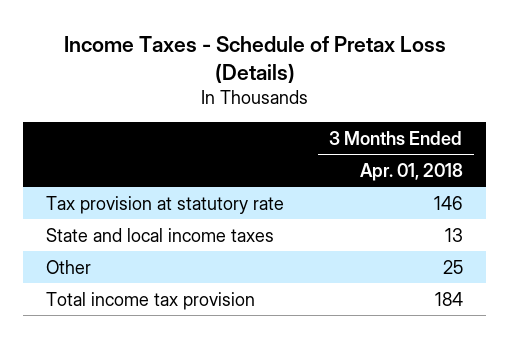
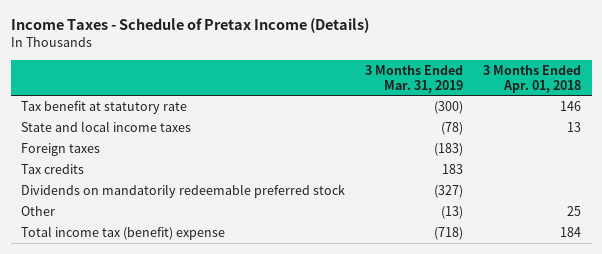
[63,35,446,83] Income Taxes - Schedule of Pretax Loss (Details) -> [10,18,369,34] Income Taxes - Schedule of Pretax Income (Details)
none -> [365,64,464,93] 3 Months Ended Mar. 31, 2019
[46,195,285,214] Tax provision at statutory rate -> [20,100,187,114] Tax benefit at statutory rate
none -> [20,142,100,156] Foreign taxes
none -> [20,163,84,174] Tax credits
none -> [20,183,345,198] Dividends on mandatorily redeemable preferred stock
[46,291,256,310] Total income tax provision -> [20,225,225,240] Total income tax (benefit) expense

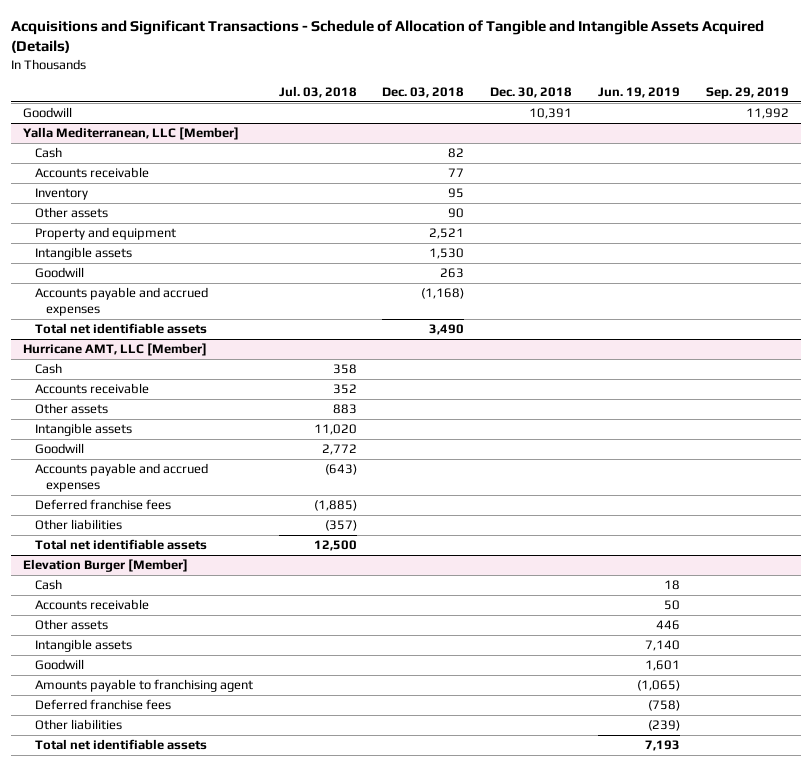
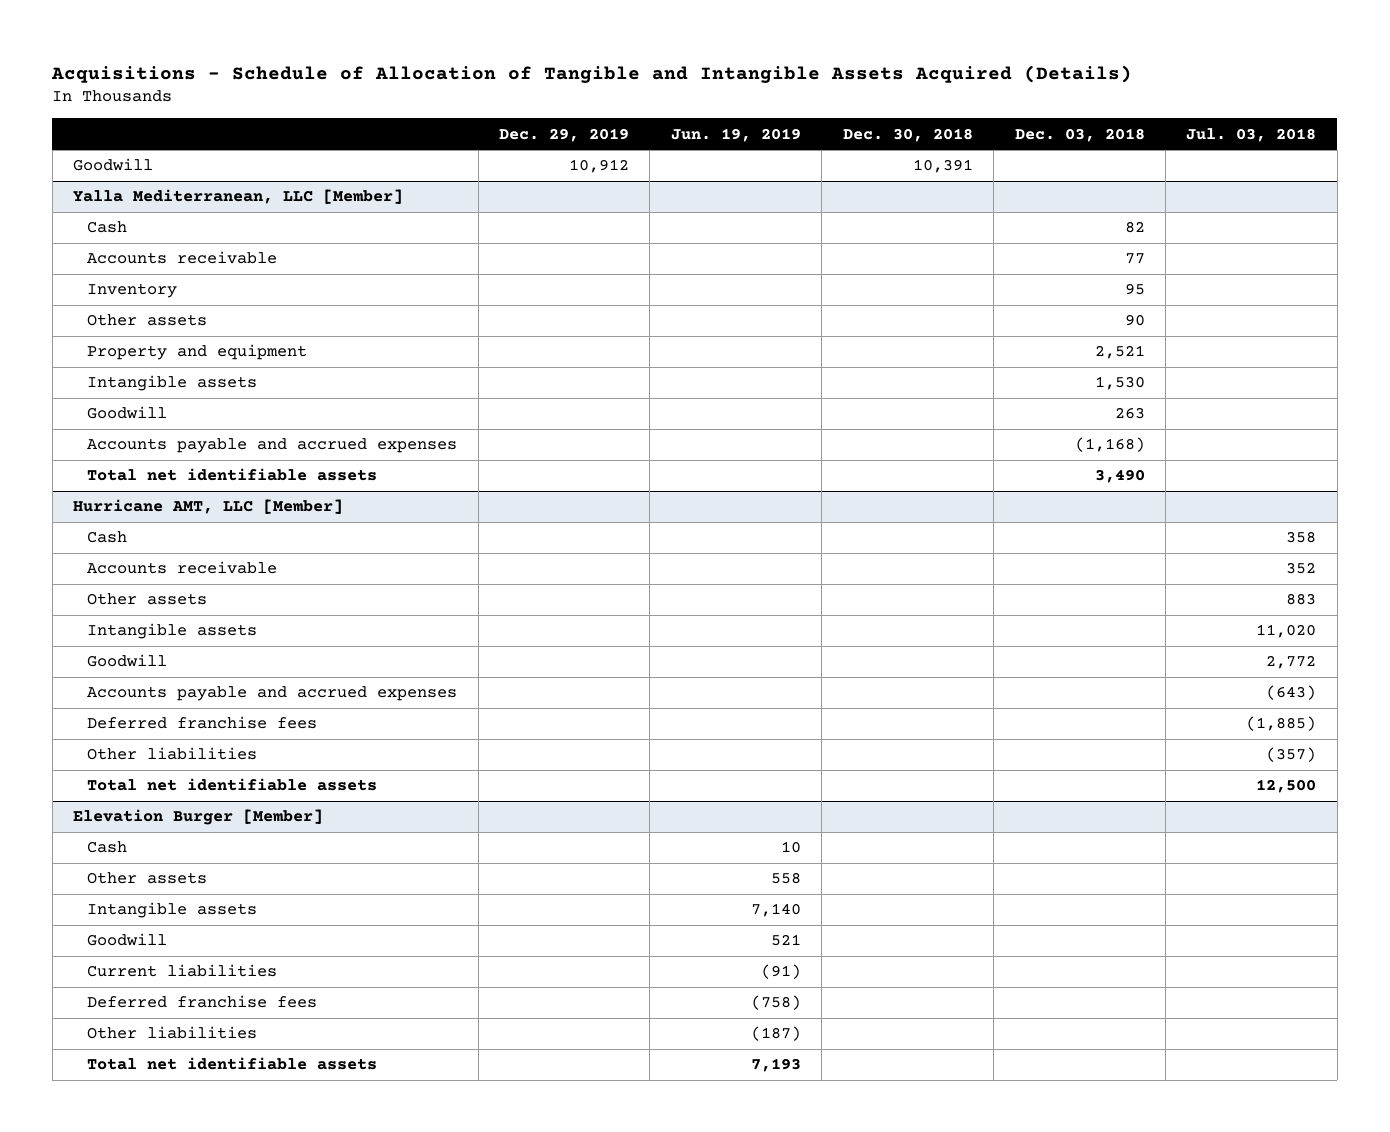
[10,19,764,53] Acquisitions and Significant Transactions - Schedule of Allocation of Tangible and Intangible Assets Acquired (Details) -> [51,64,1133,83] Acquisitions - Schedule of Allocation of Tangible and Intangible Assets Acquired (Details)
[705,86,789,99] Sep. 29, 2019 -> none
none -> [498,127,629,142] Dec. 29, 2019
[34,599,149,611] Accounts receivable -> none
[663,580,680,591] 18 -> [780,841,801,854] 10
[655,620,680,631] 446 -> [770,872,801,885] 558
[34,679,253,693] Amounts payable to franchising agent -> none
[644,660,680,672] 1,601 -> [770,934,801,947] 521
none -> [87,964,278,978] Current liabilities
[647,720,680,732] (239) -> [750,1026,801,1042] (187)

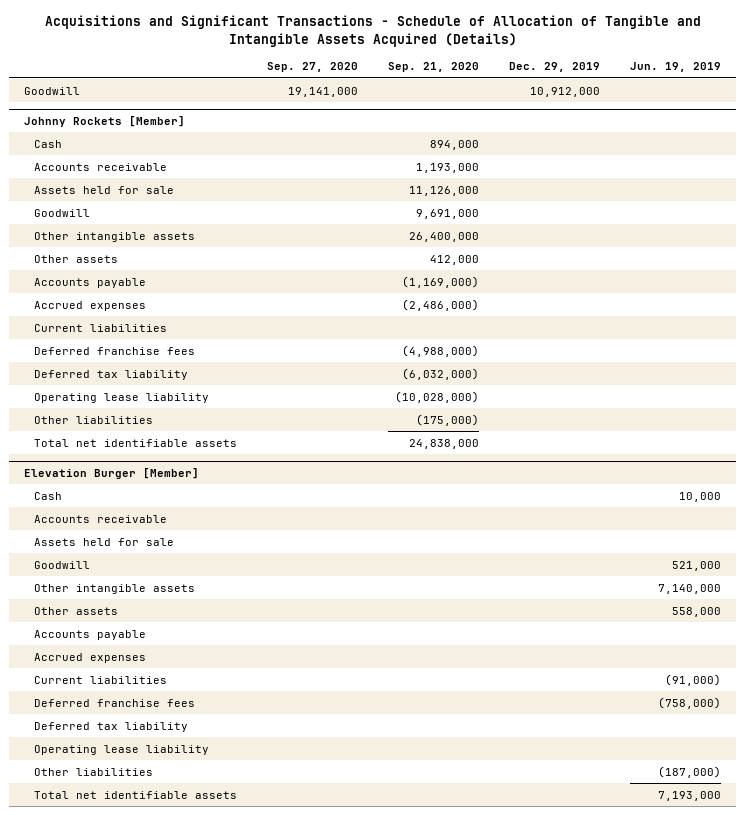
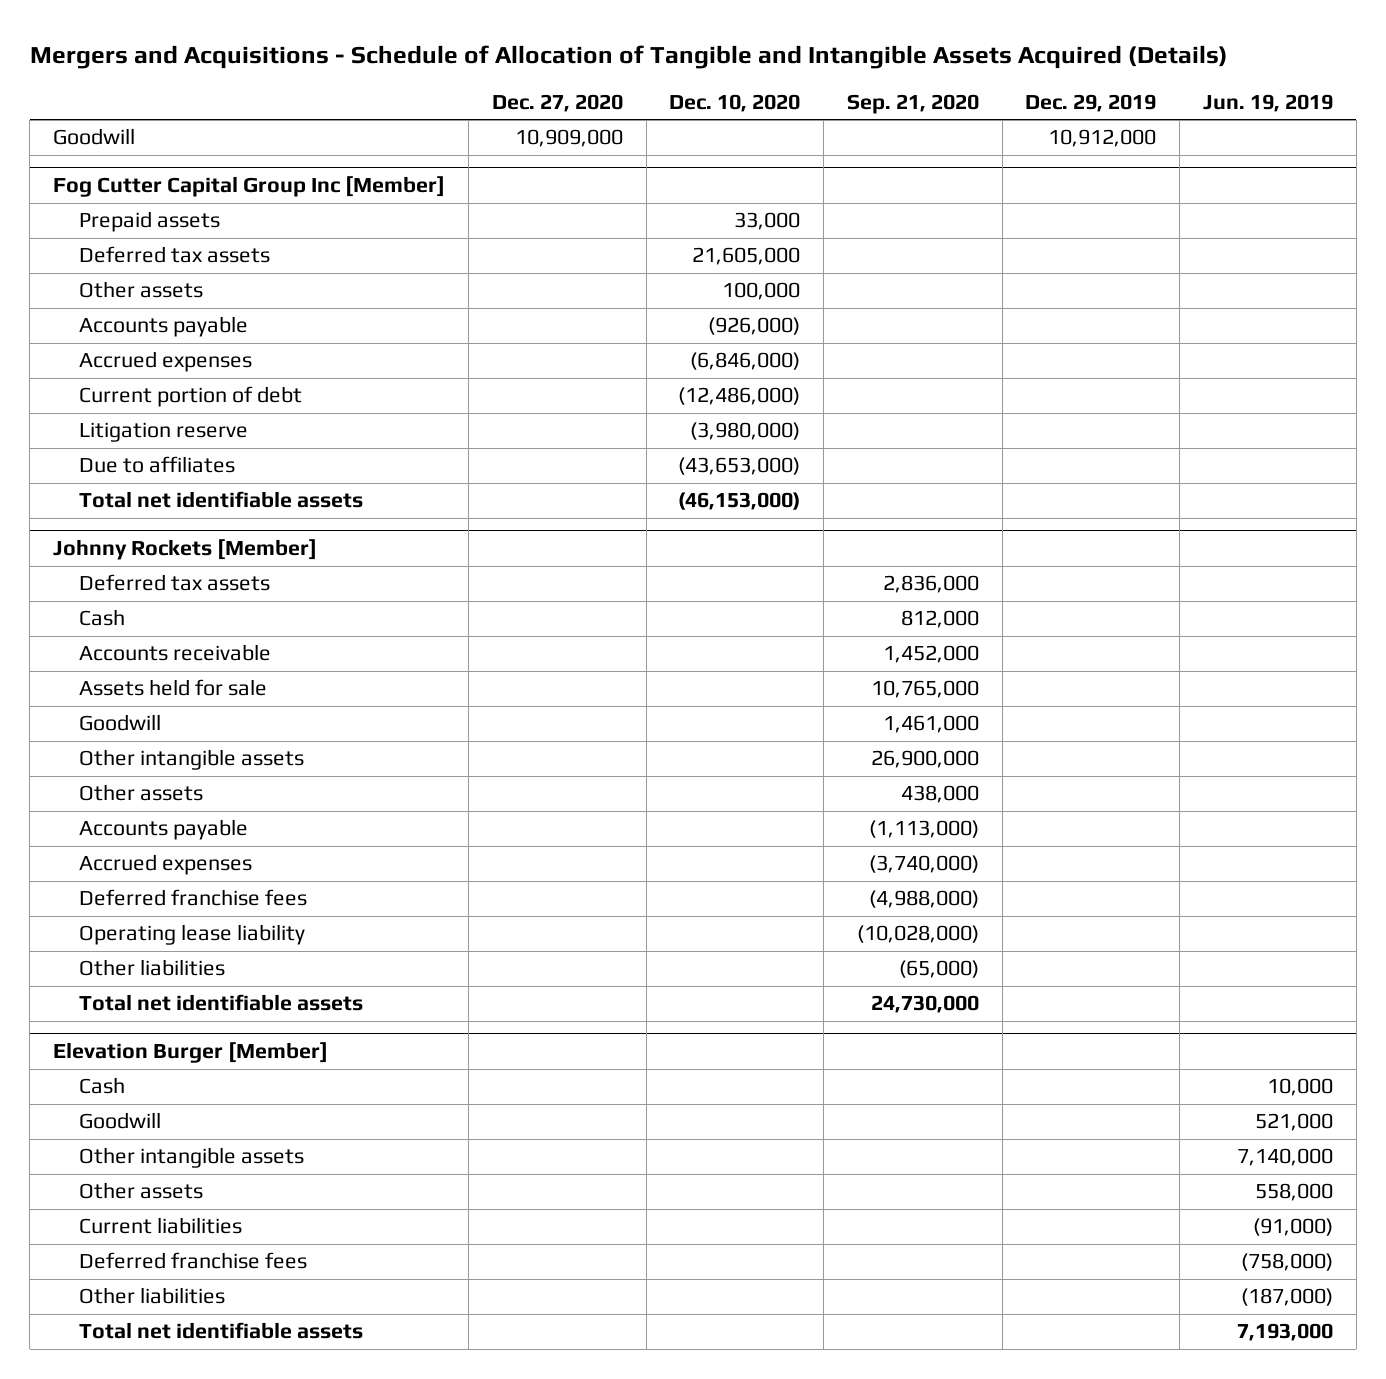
[44,15,701,47] Acquisitions and Significant Transactions - Schedule of Allocation of Tangible and Intangible Assets Acquired (Details) -> [29,45,1228,70] Mergers and Acquisitions - Schedule of Allocation of Tangible and Intangible Assets Acquired (Details)
[266,62,358,73] Sep. 27, 2020 -> none
none -> [491,94,623,113] Dec. 27, 2020
none -> [669,94,801,113] Dec. 10, 2020
none -> [53,176,446,198] Fog Cutter Capital Group Inc [Member]
none -> [79,211,221,233] Prepaid assets
none -> [79,246,271,264] Deferred tax assets
none -> [79,281,204,299] Other assets
none -> [79,316,249,338] Accounts payable
none -> [79,351,253,373] Accrued expenses
none -> [79,386,303,408] Current portion of debt
none -> [79,422,249,443] Litigation reserve
none -> [79,456,236,474] Due to affiliates
none -> [79,491,364,509] Total net identifiable assets
[33,323,167,332] Current liabilities -> none
none -> [79,574,271,592] Deferred tax assets
[430,139,480,150] 894,000 -> [900,610,979,629] 812,000
[416,162,480,173] 1,193,000 -> [882,645,979,664] 1,452,000
[409,185,480,196] 11,126,000 -> [870,680,979,699] 10,765,000
[416,208,480,219] 9,691,000 -> [882,715,979,734] 1,461,000
[409,231,480,242] 26,400,000 -> [870,750,979,769] 26,900,000
[430,254,480,265] 412,000 -> [900,785,979,804] 438,000
[402,275,480,288] (1,169,000) -> [868,820,979,839] (1,113,000)
[402,298,480,311] (2,486,000) -> [868,855,979,874] (3,740,000)
[33,369,188,380] Deferred tax liability -> none
[416,413,480,426] (175,000) -> [898,960,979,979] (65,000)
[409,438,480,449] 24,838,000 -> [870,995,979,1014] 24,730,000
[33,514,167,523] Accounts receivable -> none
[33,537,174,546] Assets held for sale -> none
[33,629,146,640] Accounts payable -> none
[33,652,146,663] Accrued expenses -> none
[33,721,188,732] Deferred tax liability -> none
[33,744,209,755] Operating lease liability -> none

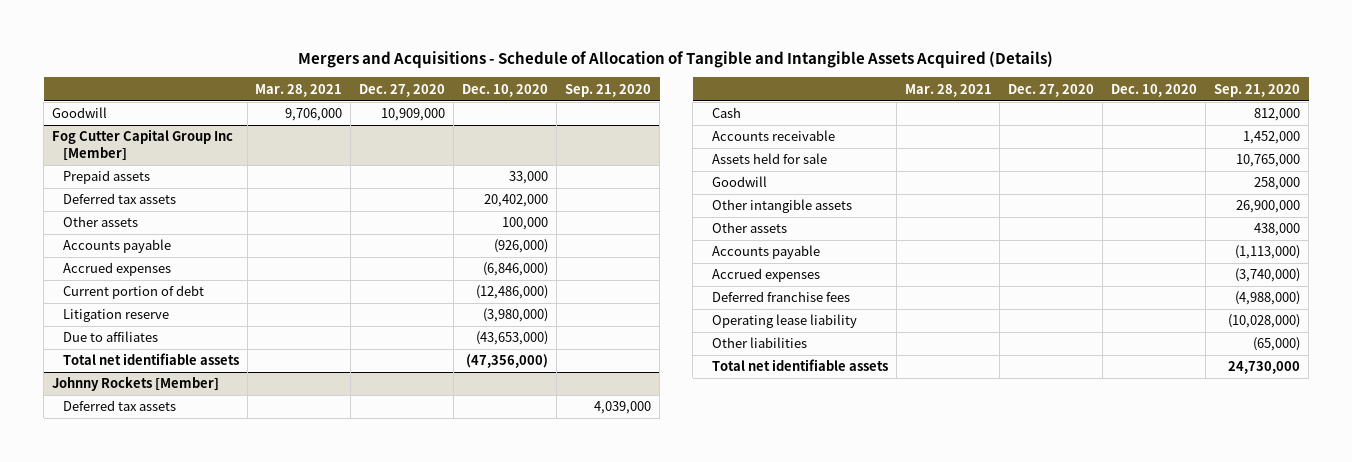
[1025,94,1157,113] Dec. 29, 2019 -> none
[1202,94,1333,113] Jun. 19, 2019 -> none
none -> [255,83,343,97] Mar. 28, 2021
[692,247,801,266] 21,605,000 -> [484,194,549,208] 20,402,000
[678,492,801,511] (46,153,000) -> [466,354,549,369] (47,356,000)
[882,575,979,594] 2,836,000 -> [594,401,652,415] 4,039,000
[882,715,979,734] 1,461,000 -> [1254,177,1301,191] 258,000
[53,1042,329,1064] Elevation Burger [Member] -> none
[79,1077,126,1095] Cash -> none
[79,1112,162,1130] Goodwill -> none
[79,1147,305,1169] Other intangible assets -> none
[79,1182,204,1200] Other assets -> none
[79,1217,243,1235] Current liabilities -> none
[79,1252,308,1270] Deferred franchise fees -> none
[79,1287,226,1305] Other liabilities -> none
[79,1322,364,1340] Total net identifiable assets -> none

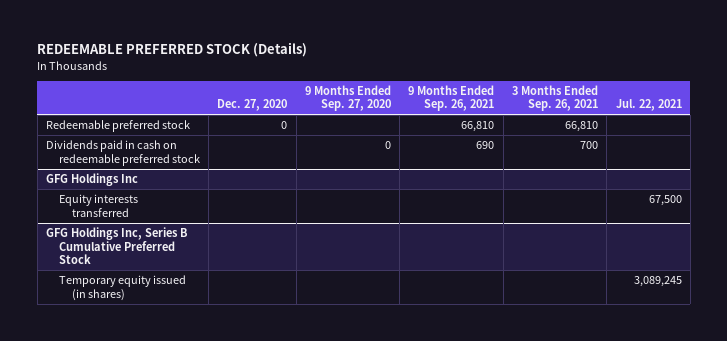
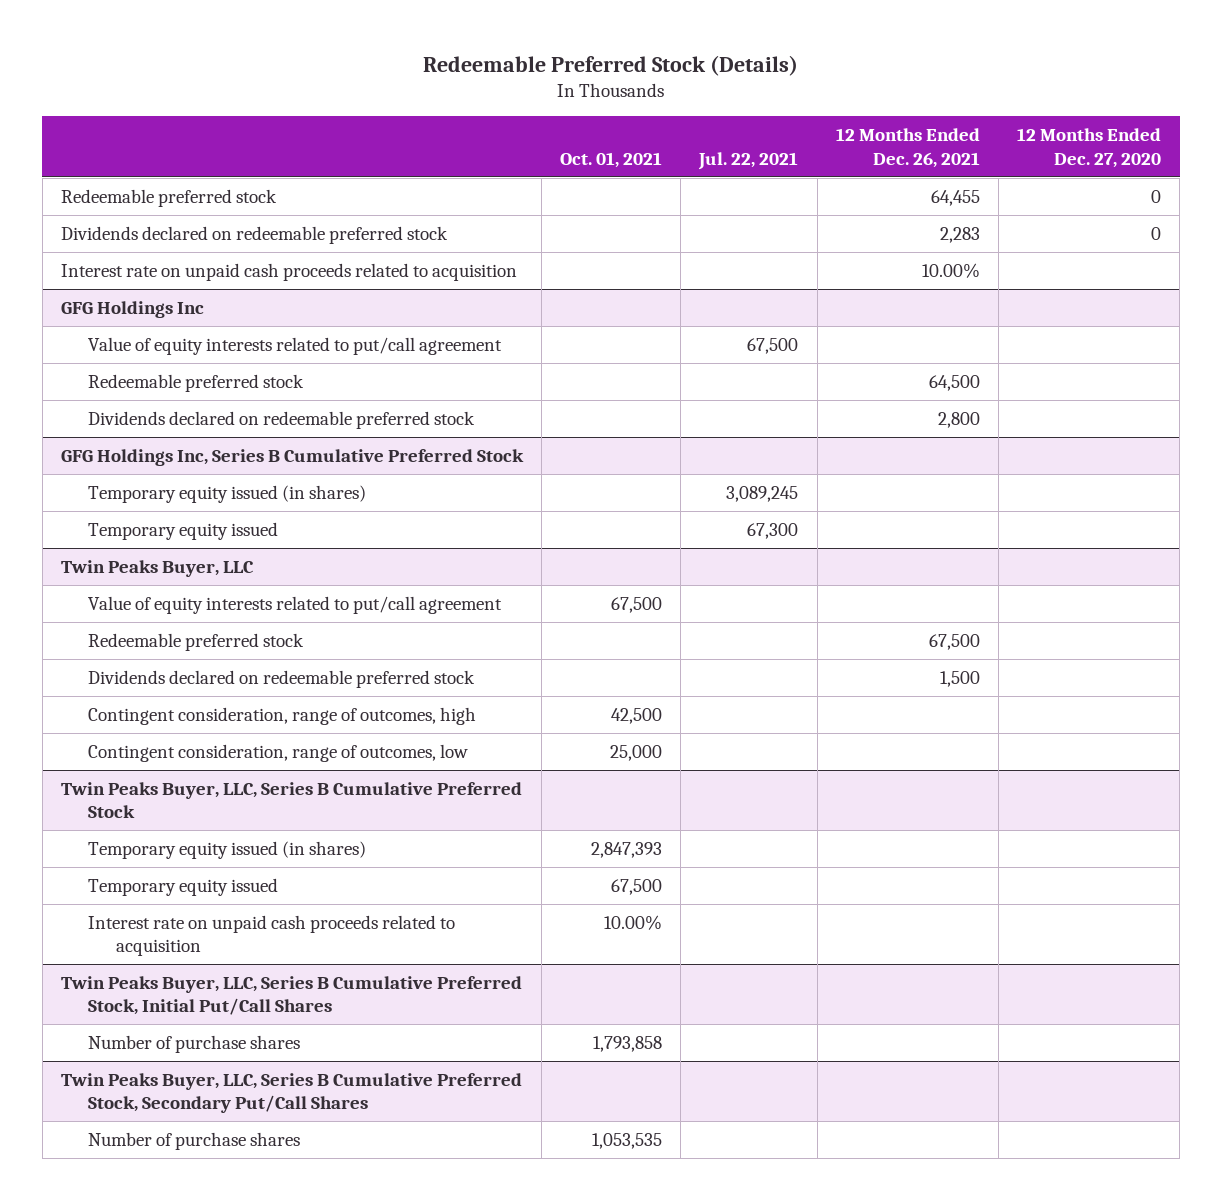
[37,42,308,58] REDEEMABLE PREFERRED STOCK (Details) -> [422,54,798,76] Redeemable Preferred Stock (Details)
[217,99,288,112] Dec. 27, 2020 -> none
[304,84,391,112] 9 Months Ended Sep. 27, 2020 -> none
[408,84,495,112] 9 Months Ended Sep. 26, 2021 -> none
[511,84,598,112] 3 Months Ended Sep. 26, 2021 -> none
none -> [560,151,663,168] Oct. 01, 2021
none -> [835,128,980,168] 12 Months Ended Dec. 26, 2021
none -> [1016,128,1161,168] 12 Months Ended Dec. 27, 2020
[45,140,200,166] Dividends paid in cash on redeemable preferred stock -> [60,225,448,244] Dividends declared on redeemable preferred stock
none -> [60,262,517,281] Interest rate on unpaid cash proceeds related to acquisition
[58,194,138,217] Equity interests transferred -> [88,336,503,355] Value of equity interests related to put/call agreement
none -> [88,373,305,392] Redeemable preferred stock
none -> [88,410,476,429] Dividends declared on redeemable preferred stock
none -> [88,521,279,540] Temporary equity issued
none -> [60,559,254,577] Twin Peaks Buyer, LLC
none -> [88,595,503,614] Value of equity interests related to put/call agreement
none -> [88,632,305,651] Redeemable preferred stock
none -> [88,669,476,688] Dividends declared on redeemable preferred stock
none -> [88,706,477,725] Contingent consideration, range of outcomes, high
none -> [88,743,469,762] Contingent consideration, range of outcomes, low
none -> [60,781,522,819] Twin Peaks Buyer, LLC, Series B Cumulative Preferred Stock
none -> [88,840,367,859] Temporary equity issued (in shares)
none -> [88,877,279,896] Temporary equity issued
none -> [88,914,456,957] Interest rate on unpaid cash proceeds related to acquisition
none -> [60,975,522,1016] Twin Peaks Buyer, LLC, Series B Cumulative Preferred Stock, Initial Put/Call Shares
none -> [88,1034,301,1053] Number of purchase shares
none -> [60,1072,522,1114] Twin Peaks Buyer, LLC, Series B Cumulative Preferred Stock, Secondary Put/Call Shares
none -> [88,1131,301,1150] Number of purchase shares

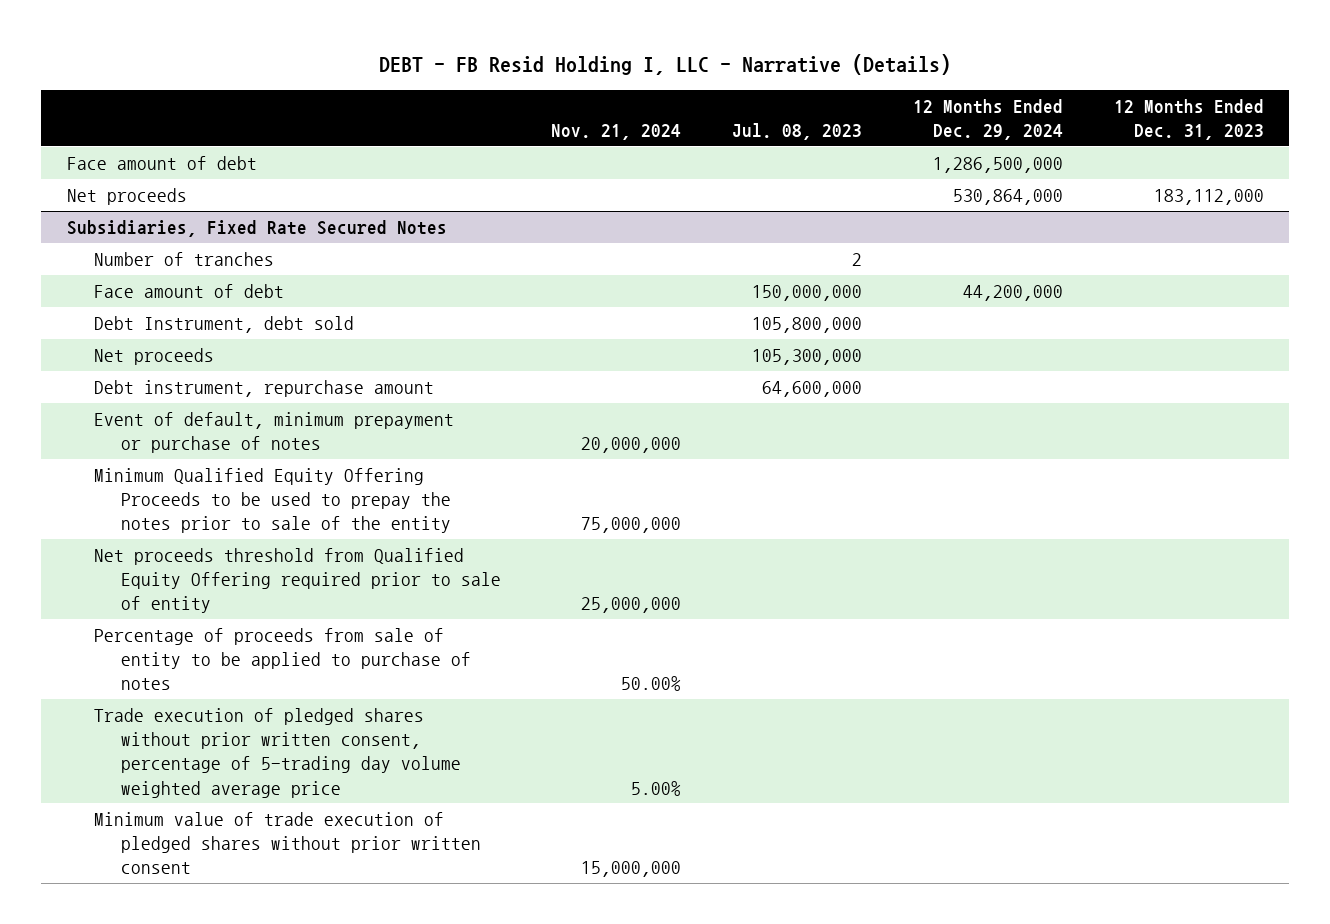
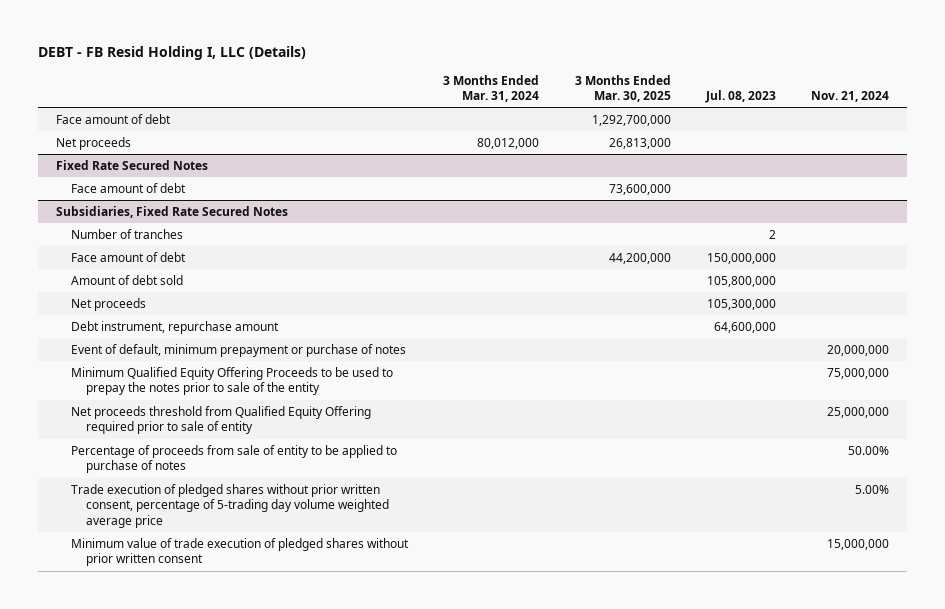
[379,53,952,75] DEBT - FB Resid Holding I, LLC - Narrative (Details) -> [38,45,307,60] DEBT - FB Resid Holding I, LLC (Details)
[912,98,1063,140] 12 Months Ended Dec. 29, 2024 -> none
[1113,98,1264,140] 12 Months Ended Dec. 31, 2023 -> none
none -> [443,74,540,102] 3 Months Ended Mar. 31, 2024
none -> [574,74,671,102] 3 Months Ended Mar. 30, 2025
none -> [55,159,208,170] Fixed Rate Secured Notes
none -> [70,182,186,193] Face amount of debt
[93,315,354,333] Debt Instrument, debt sold -> [70,274,183,285] Amount of debt sold

